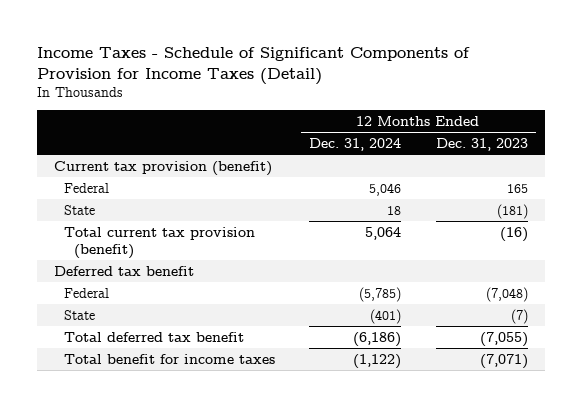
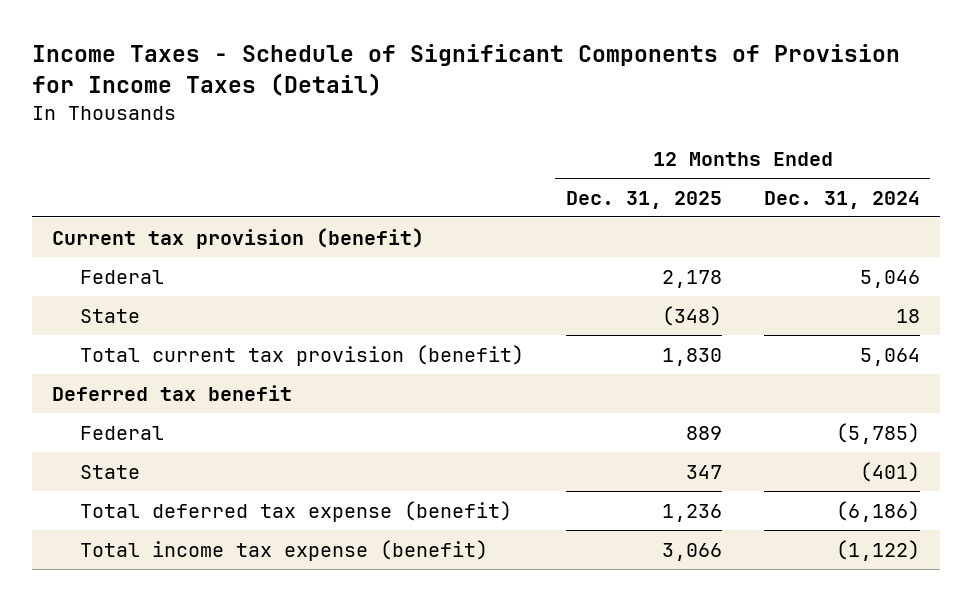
[435,137,528,151] Dec. 31, 2023 -> none
none -> [565,190,722,209] Dec. 31, 2025
[64,331,245,342] Total deferred tax benefit -> [80,500,513,522] Total deferred tax expense (benefit)
[64,353,276,364] Total benefit for income taxes -> [80,539,489,561] Total income tax expense (benefit)

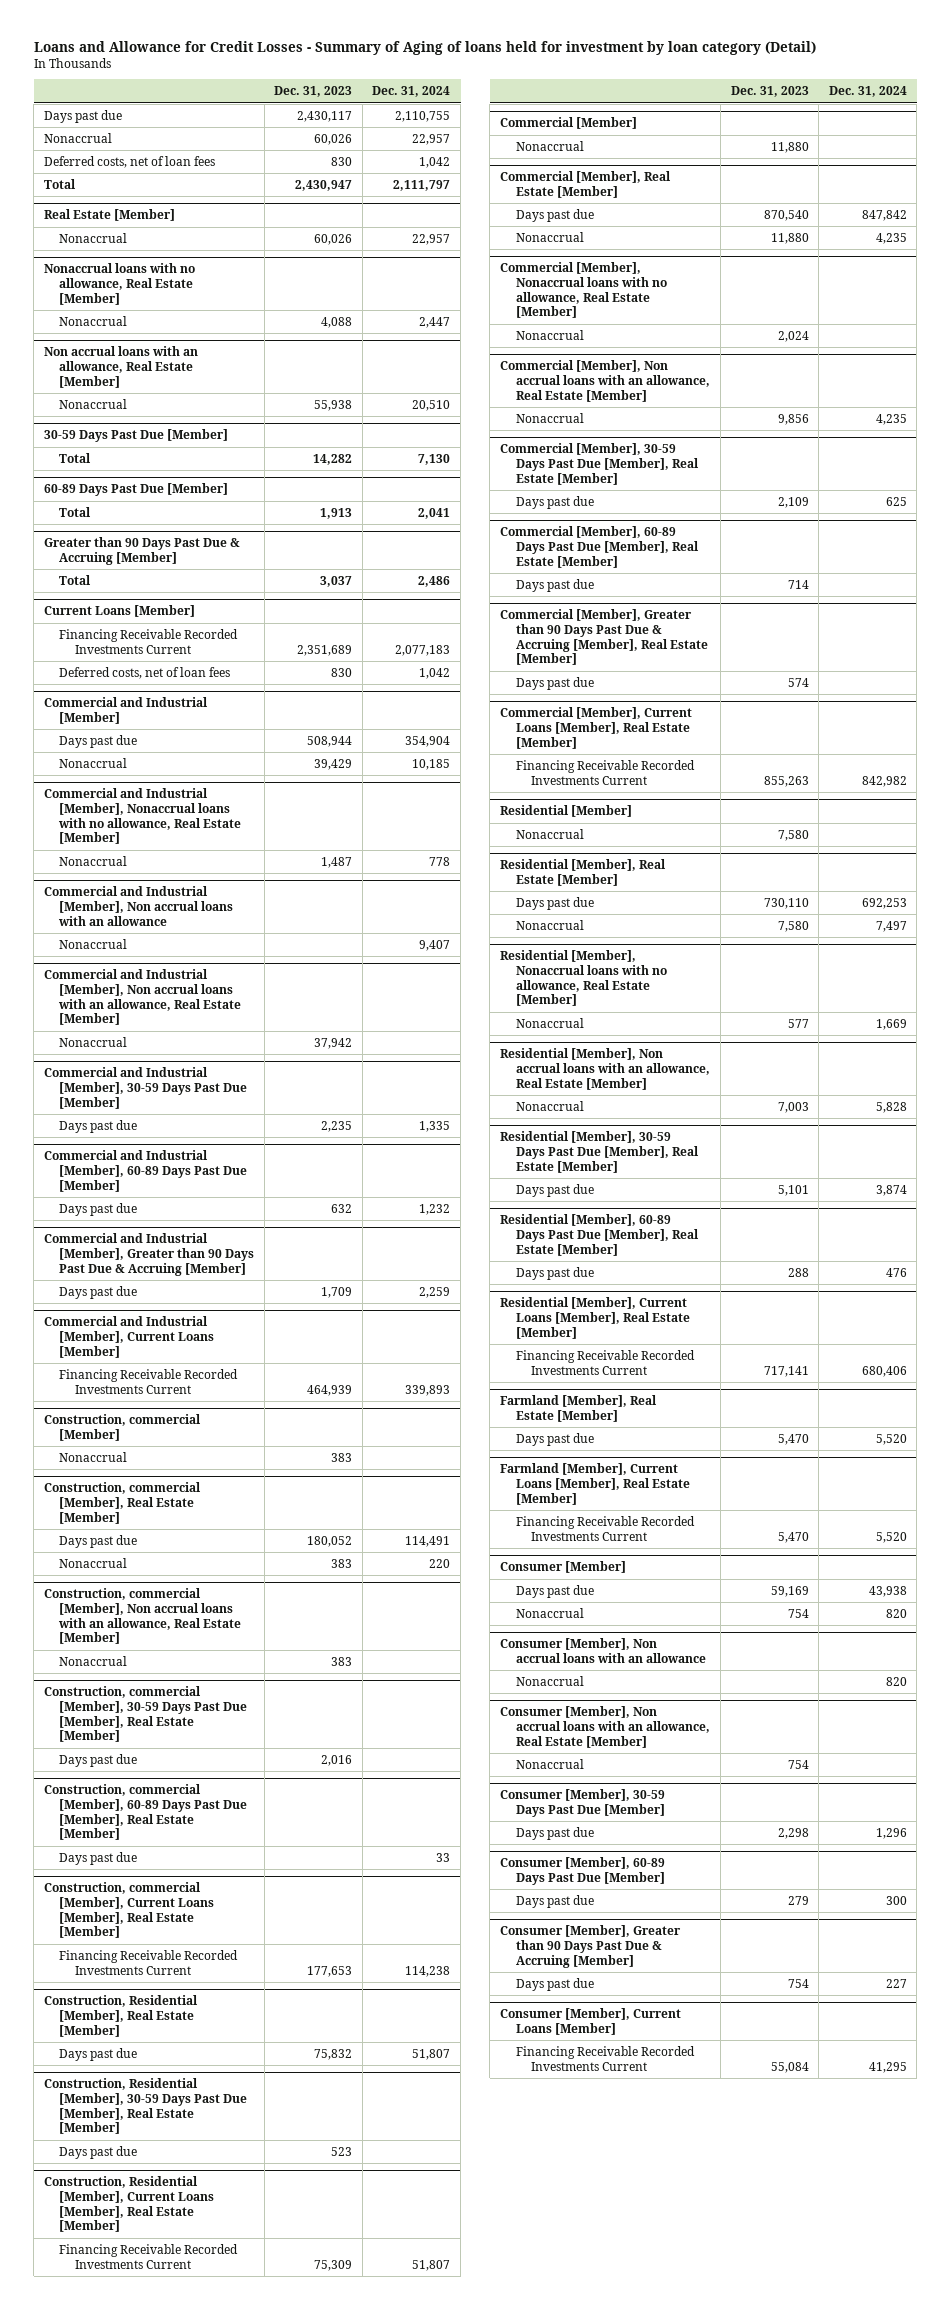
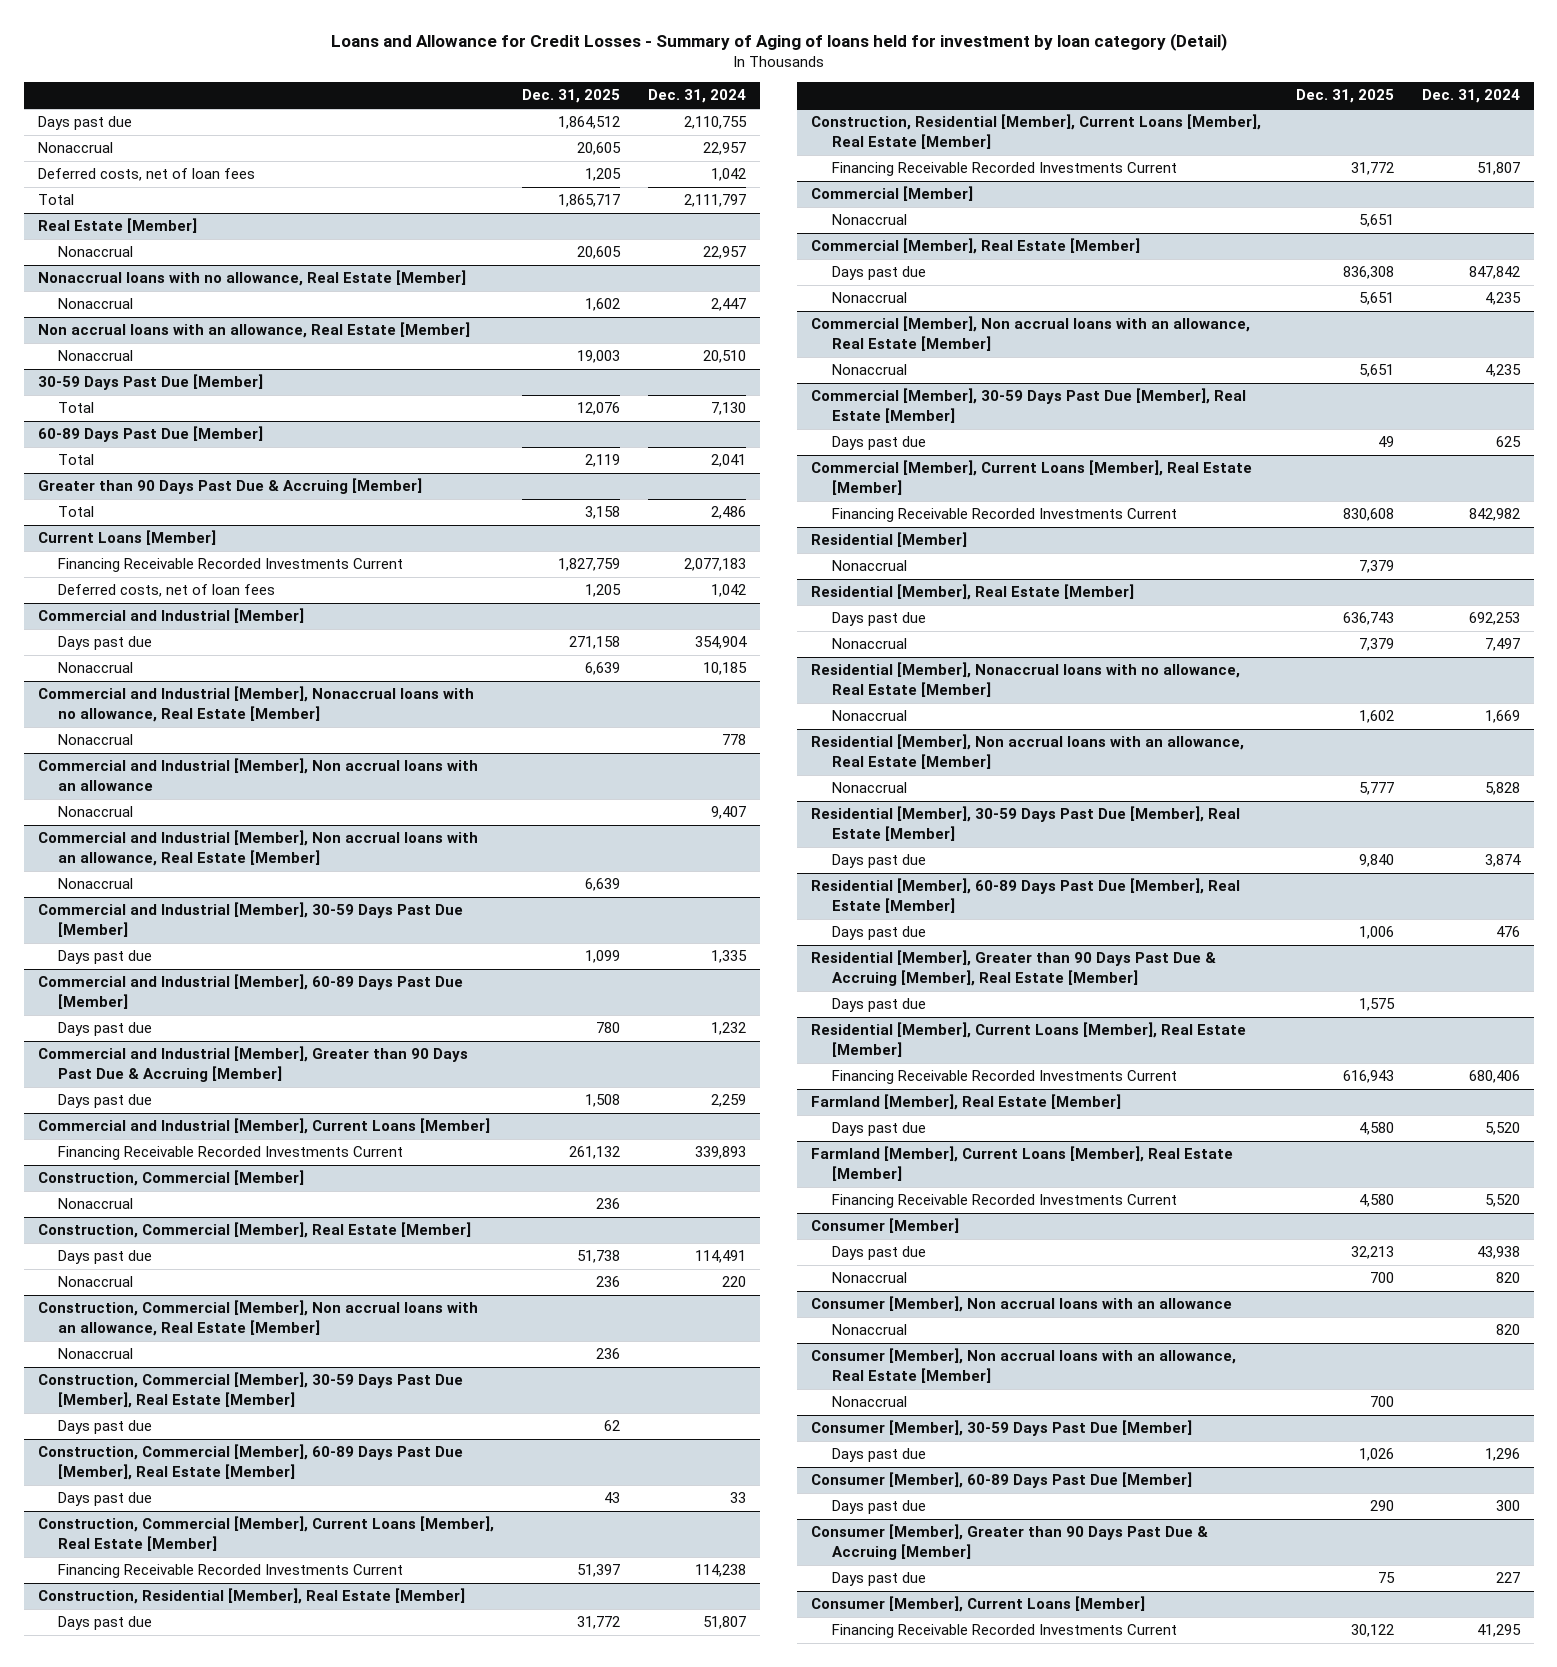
[274,86,353,98] Dec. 31, 2023 -> none
none -> [521,89,620,104] Dec. 31, 2025
[43,1414,201,1441] Construction, commercial [Member] -> [37,1170,304,1187] Construction, Commercial [Member]
[43,1482,201,1524] Construction, commercial [Member], Real Estate [Member] -> [37,1222,471,1239] Construction, Commercial [Member], Real Estate [Member]
[43,1588,242,1645] Construction, commercial [Member], Non accrual loans with an allowance, Real Estate [Member] -> [37,1300,478,1336] Construction, Commercial [Member], Non accrual loans with an allowance, Real Estate [Member]
[43,1686,248,1743] Construction, commercial [Member], 30-59 Days Past Due [Member], Real Estate [Member] -> [37,1372,463,1408] Construction, Commercial [Member], 30-59 Days Past Due [Member], Real Estate [Member]
[43,1784,248,1841] Construction, commercial [Member], 60-89 Days Past Due [Member], Real Estate [Member] -> [37,1444,463,1480] Construction, Commercial [Member], 60-89 Days Past Due [Member], Real Estate [Member]
[43,1882,215,1939] Construction, commercial [Member], Current Loans [Member], Real Estate [Member] -> [37,1516,494,1551] Construction, Commercial [Member], Current Loans [Member], Real Estate [Member]
[43,2078,248,2135] Construction, Residential [Member], 30-59 Days Past Due [Member], Real Estate [Member] -> none
[59,2145,138,2159] Days past due -> none
[499,262,667,319] Commercial [Member], Nonaccrual loans with no allowance, Real Estate [Member] -> none
[515,329,584,340] Nonaccrual -> none
[499,526,699,568] Commercial [Member], 60-89 Days Past Due [Member], Real Estate [Member] -> none
[515,578,594,592] Days past due -> none
[499,609,708,666] Commercial [Member], Greater than 90 Days Past Due & Accruing [Member], Real Estate [Member] -> none
[515,676,594,690] Days past due -> none
none -> [811,950,1217,986] Residential [Member], Greater than 90 Days Past Due & Accruing [Member], Real Estate [Member]
none -> [831,998,926,1013] Days past due

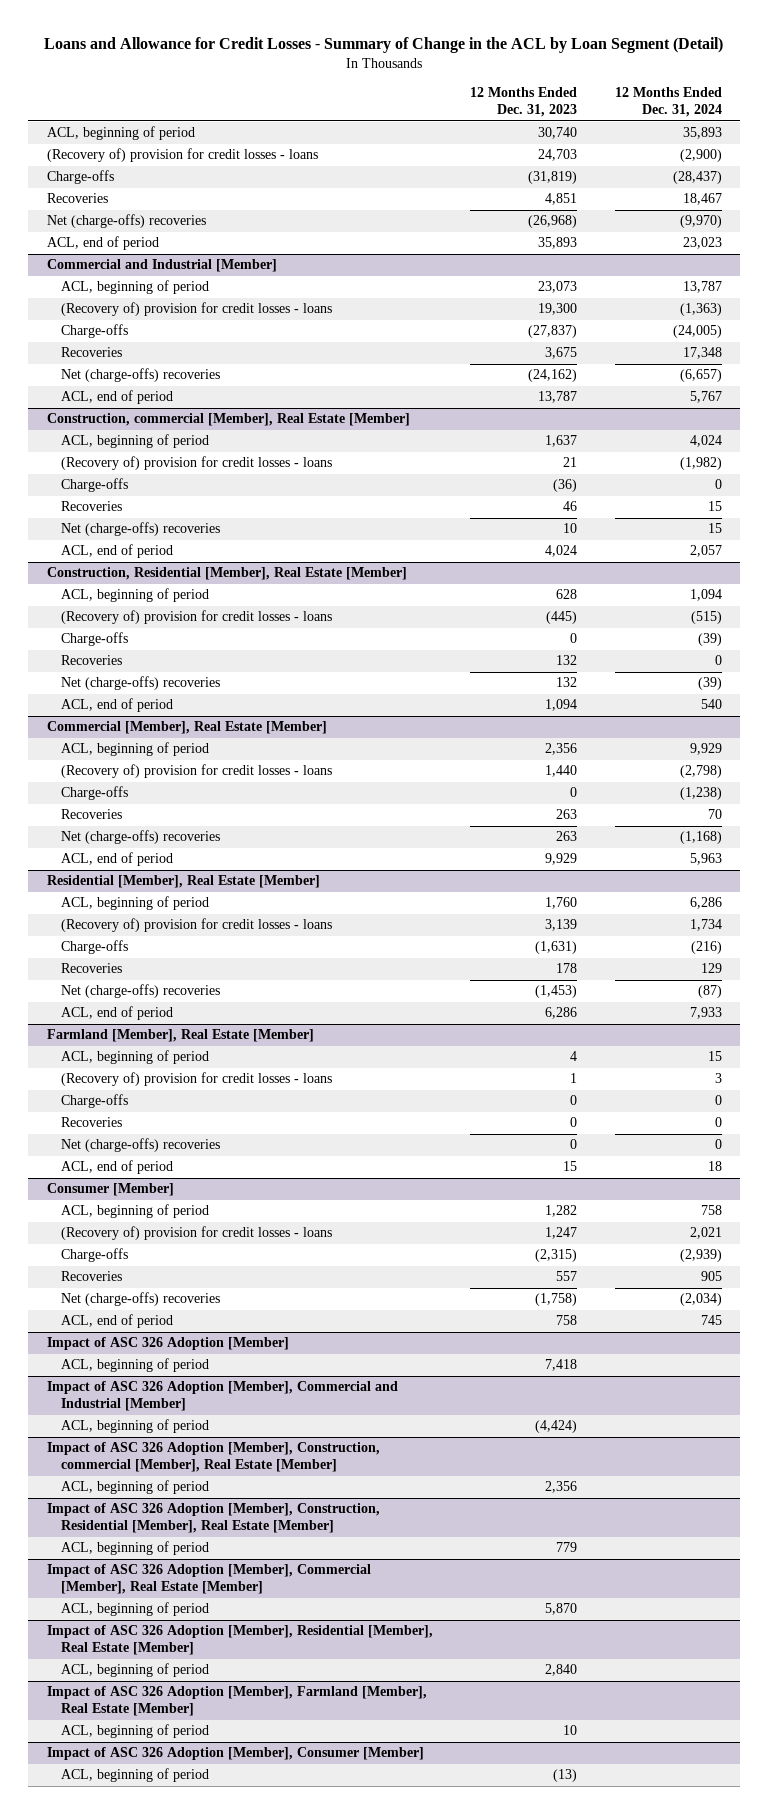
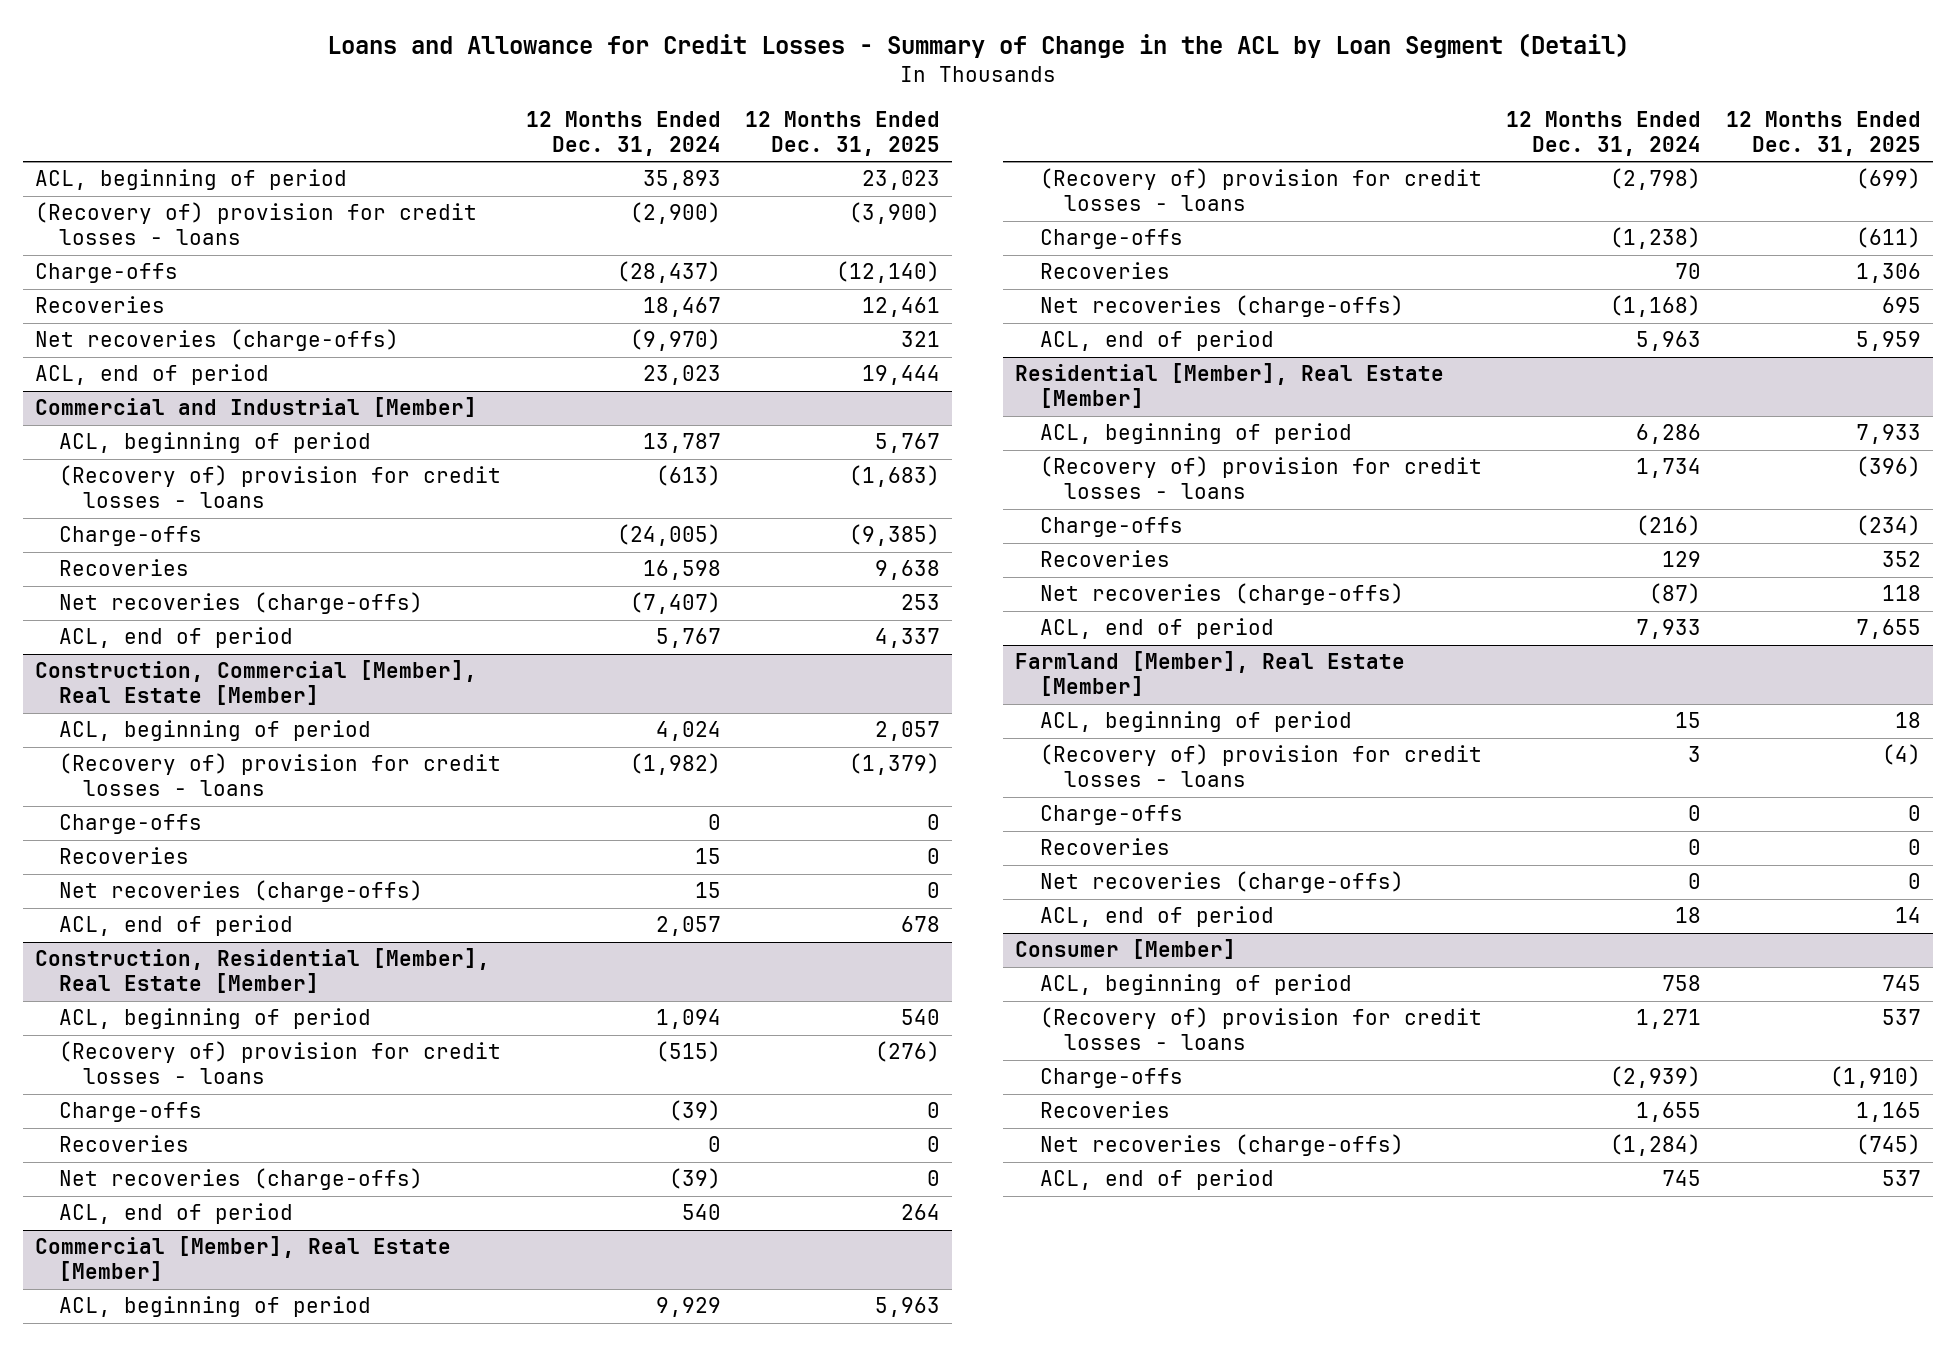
[470,87,578,118] 12 Months Ended Dec. 31, 2023 -> none
none -> [744,110,940,156] 12 Months Ended Dec. 31, 2025
[46,214,206,229] Net (charge-offs) recoveries -> [34,329,399,352] Net recoveries (charge-offs)
[679,303,722,317] (1,363) -> [655,465,721,487] (613)
[682,347,722,360] 17,348 -> [642,560,721,581] 16,598
[60,368,220,383] Net (charge-offs) recoveries -> [59,592,424,615] Net recoveries (charge-offs)
[679,369,722,383] (6,657) -> [629,592,721,615] (7,407)
[46,413,410,427] Construction, commercial [Member], Real Estate [Member] -> [34,660,477,706] Construction, Commercial [Member], Real Estate [Member]
[60,522,220,537] Net (charge-offs) recoveries -> [59,880,424,903] Net recoveries (charge-offs)
[60,676,220,691] Net (charge-offs) recoveries -> [59,1168,424,1191] Net recoveries (charge-offs)
[60,830,220,845] Net (charge-offs) recoveries -> [1039,295,1404,318] Net recoveries (charge-offs)
[60,984,220,999] Net (charge-offs) recoveries -> [1039,583,1404,606] Net recoveries (charge-offs)
[60,1138,220,1153] Net (charge-offs) recoveries -> [1039,871,1404,894] Net recoveries (charge-offs)
[689,1227,722,1240] 2,021 -> [1636,1009,1702,1030] 1,271
[700,1271,722,1282] 905 -> [1636,1102,1702,1123] 1,655
[60,1292,220,1307] Net (charge-offs) recoveries -> [1039,1134,1404,1157] Net recoveries (charge-offs)
[679,1293,722,1307] (2,034) -> [1610,1134,1702,1157] (1,284)
[46,1337,289,1351] Impact of ASC 326 Adoption [Member] -> none
[60,1358,209,1373] ACL, beginning of period -> none
[46,1381,398,1412] Impact of ASC 326 Adoption [Member], Commercial and Industrial [Member] -> none
[60,1419,209,1434] ACL, beginning of period -> none
[46,1442,380,1473] Impact of ASC 326 Adoption [Member], Construction, commercial [Member], Real Estate [Member] -> none
[60,1480,209,1495] ACL, beginning of period -> none
[46,1503,380,1534] Impact of ASC 326 Adoption [Member], Construction, Residential [Member], Real Estate [Member] -> none
[60,1541,209,1556] ACL, beginning of period -> none
[46,1564,371,1595] Impact of ASC 326 Adoption [Member], Commercial [Member], Real Estate [Member] -> none
[60,1602,209,1617] ACL, beginning of period -> none
[46,1625,433,1656] Impact of ASC 326 Adoption [Member], Residential [Member], Real Estate [Member] -> none
[60,1663,209,1678] ACL, beginning of period -> none
[46,1686,427,1717] Impact of ASC 326 Adoption [Member], Farmland [Member], Real Estate [Member] -> none
[60,1724,209,1739] ACL, beginning of period -> none
[46,1747,424,1761] Impact of ASC 326 Adoption [Member], Consumer [Member] -> none
[60,1768,209,1783] ACL, beginning of period -> none

